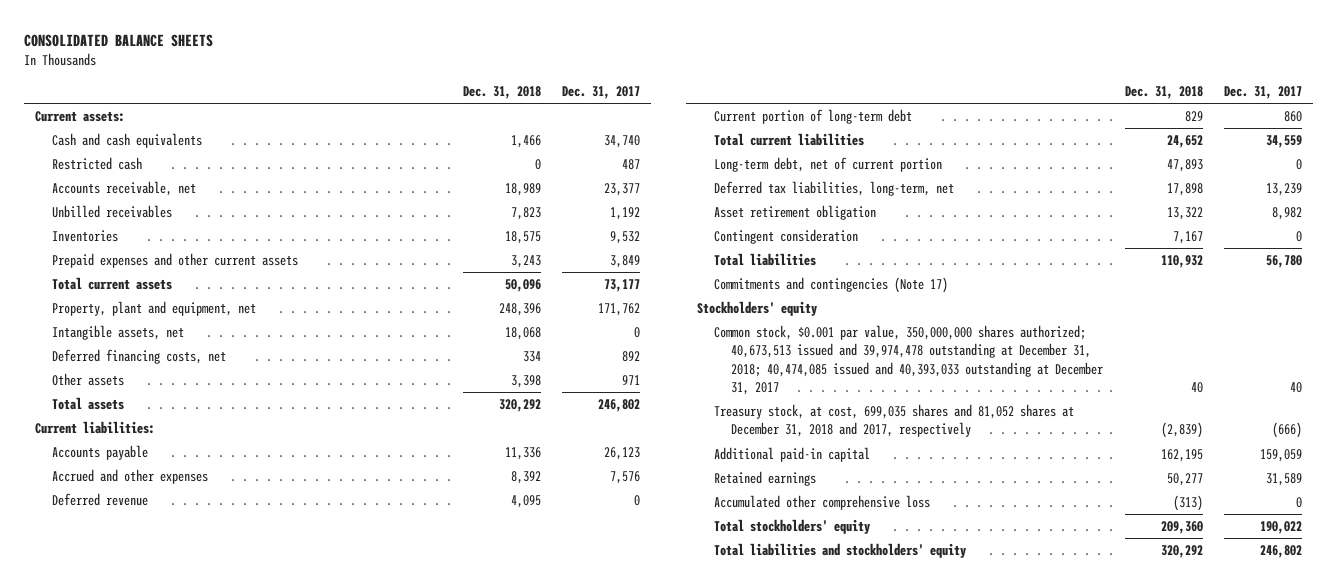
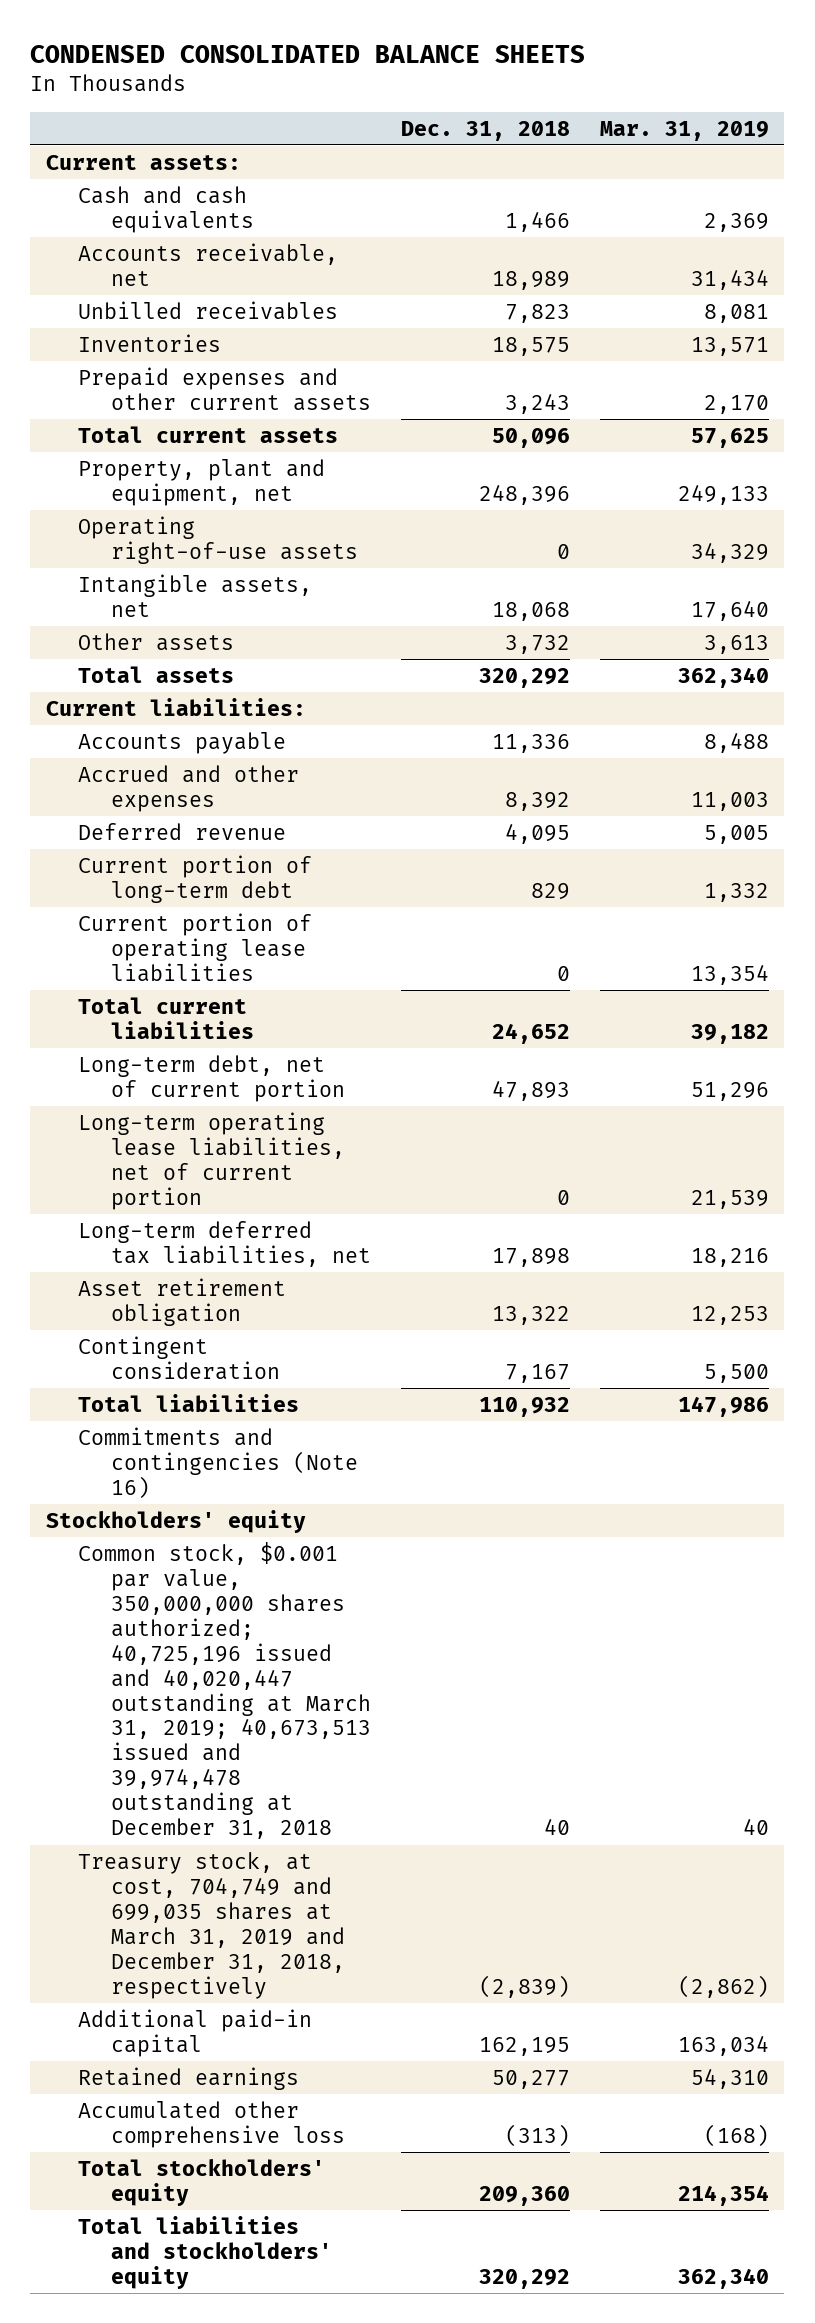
[23,33,213,47] CONSOLIDATED BALANCE SHEETS -> [30,44,586,63] CONDENSED CONSOLIDATED BALANCE SHEETS
[562,85,641,99] Dec. 31, 2017 -> none
none -> [599,120,769,141] Mar. 31, 2019
[51,157,142,171] Restricted cash -> none
none -> [78,515,358,564] Operating right-of-use assets
[51,349,226,365] Deferred financing costs, net -> none
[510,375,541,389] 3,398 -> [504,634,570,654] 3,732
none -> [78,912,313,982] Current portion of operating lease liabilities
none -> [78,1111,345,1210] Long-term operating lease liabilities, net of current portion
[714,181,955,197] Deferred tax liabilities, long-term, net -> [78,1220,371,1267] Long-term deferred tax liabilities, net
[714,277,949,294] Commitments and contingencies (Note 17) -> [78,1426,358,1499] Commitments and contingencies (Note 16)
[714,325,1104,395] Common stock, $0.001 par value, 350,000,000 shares authorized; 40,673,513 issued and 39,974,478 outstanding at December 31, 2018; 40,474,085 issued and 40,393,033 outstanding at December 31, 2017 -> [78,1541,371,1840] Common stock, $0.001 par value, 350,000,000 shares authorized; 40,725,196 issued and 40,020,447 outstanding at March 31, 2019; 40,673,513 issued and 39,974,478 outstanding at December 31, 2018
[714,404,1075,438] Treasury stock, at cost, 699,035 shares and 81,052 shares at December 31, 2018 and 2017, respectively -> [78,1851,345,1999] Treasury stock, at cost, 704,749 and 699,035 shares at March 31, 2019 and December 31, 2018, respectively

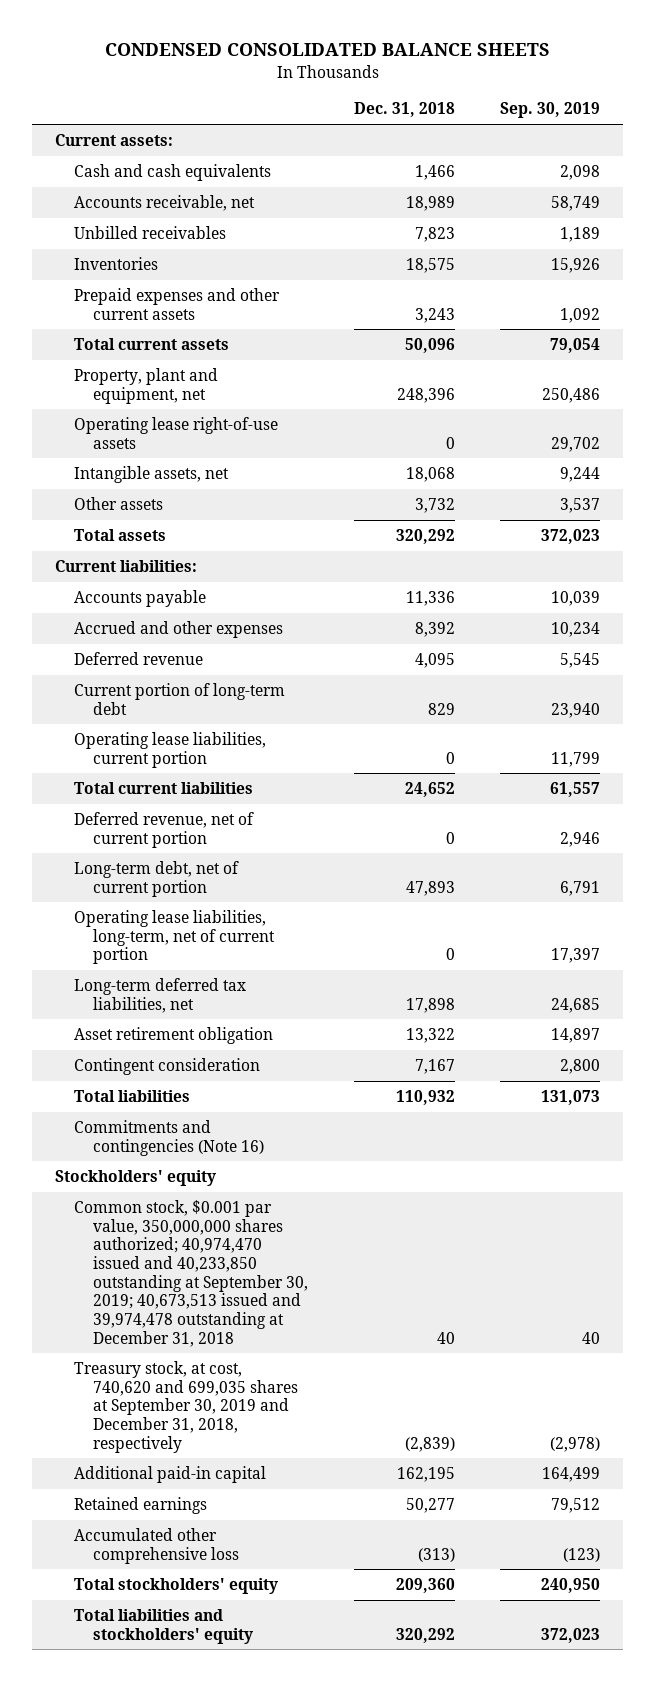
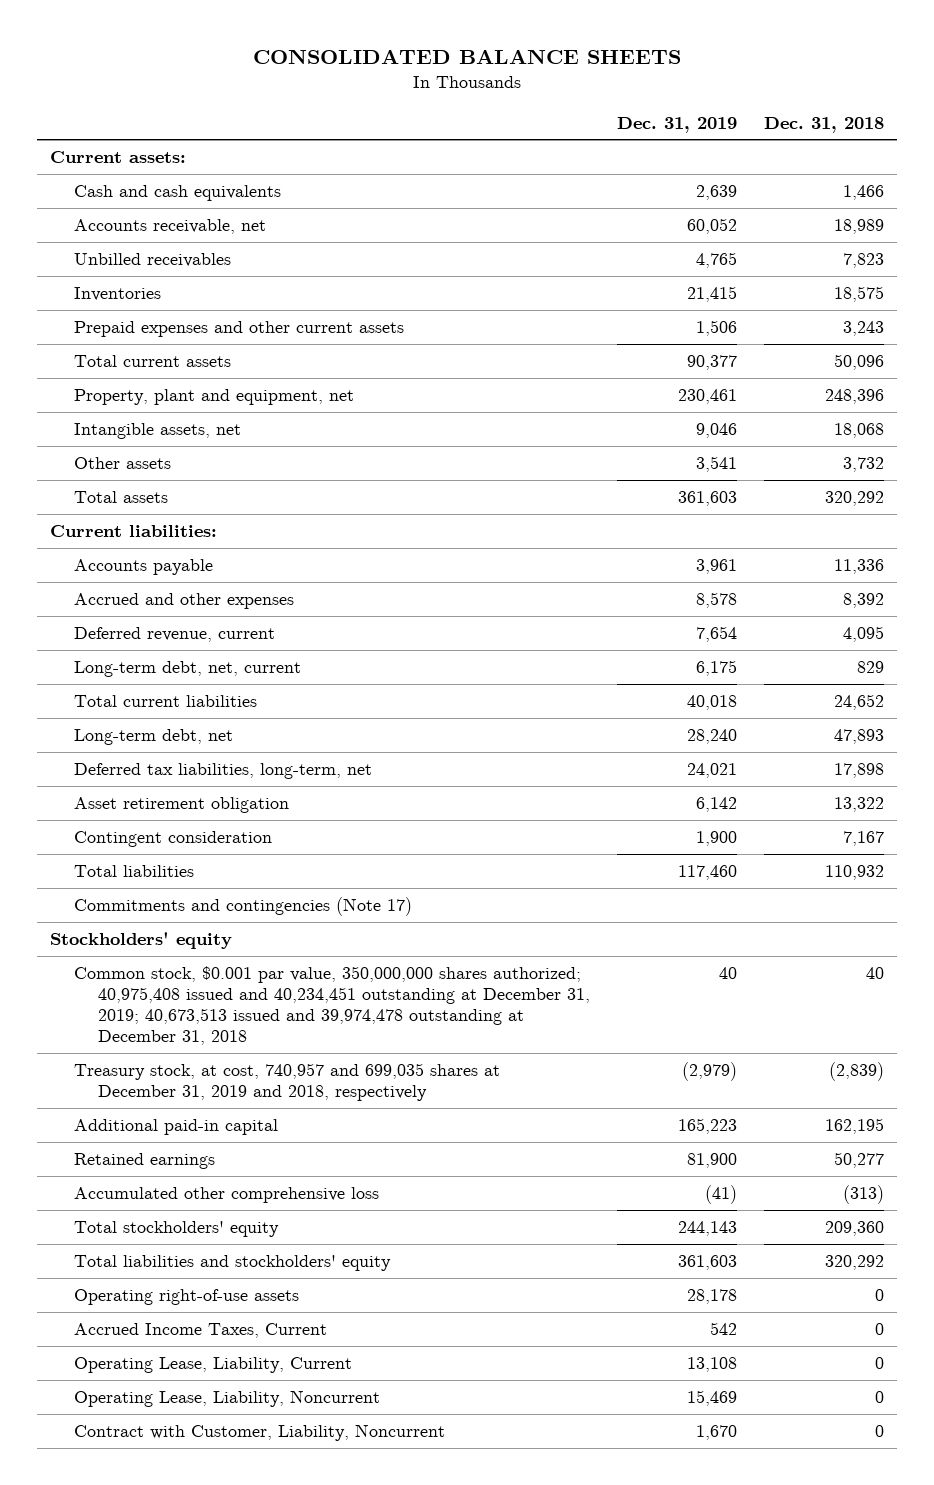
[104,43,550,57] CONDENSED CONSOLIDATED BALANCE SHEETS -> [252,48,681,64] CONSOLIDATED BALANCE SHEETS
[500,102,601,119] Sep. 30, 2019 -> none
none -> [617,116,738,133] Dec. 31, 2019
[74,417,279,449] Operating lease right-of-use assets -> none
[74,732,267,768] Operating lease liabilities, current portion -> none
[74,652,204,666] Deferred revenue -> [74,627,276,643] Deferred revenue, current
[74,683,286,715] Current portion of long-term debt -> [74,661,302,678] Long-term debt, net, current
[74,812,255,848] Deferred revenue, net of current portion -> none
[74,910,276,965] Operating lease liabilities, long-term, net of current portion -> none
[74,861,240,897] Long-term debt, net of current portion -> [74,729,234,746] Long-term debt, net
[74,978,247,1013] Long-term deferred tax liabilities, net -> [74,763,373,780] Deferred tax liabilities, long-term, net
[74,1120,265,1156] Commitments and contingencies (Note 16) -> [74,897,413,917] Commitments and contingencies (Note 17)
[74,1200,309,1347] Common stock, $0.001 par value, 350,000,000 shares authorized; 40,974,470 issued and 40,233,850 outstanding at September 30, 2019; 40,673,513 issued and 39,974,478 outstanding at December 31, 2018 -> [74,966,591,1046] Common stock, $0.001 par value, 350,000,000 shares authorized; 40,975,408 issued and 40,234,451 outstanding at December 31, 2019; 40,673,513 issued and 39,974,478 outstanding at December 31, 2018
[74,1361,299,1453] Treasury stock, at cost, 740,620 and 699,035 shares at September 30, 2019 and December 31, 2018, respectively -> [74,1063,501,1102] Treasury stock, at cost, 740,957 and 699,035 shares at December 31, 2019 and 2018, respectively
none -> [74,1289,300,1306] Operating right-of-use assets
none -> [74,1323,328,1339] Accrued Income Taxes, Current
none -> [74,1357,353,1374] Operating Lease, Liability, Current
none -> [74,1390,381,1408] Operating Lease, Liability, Noncurrent
none -> [74,1424,446,1442] Contract with Customer, Liability, Noncurrent

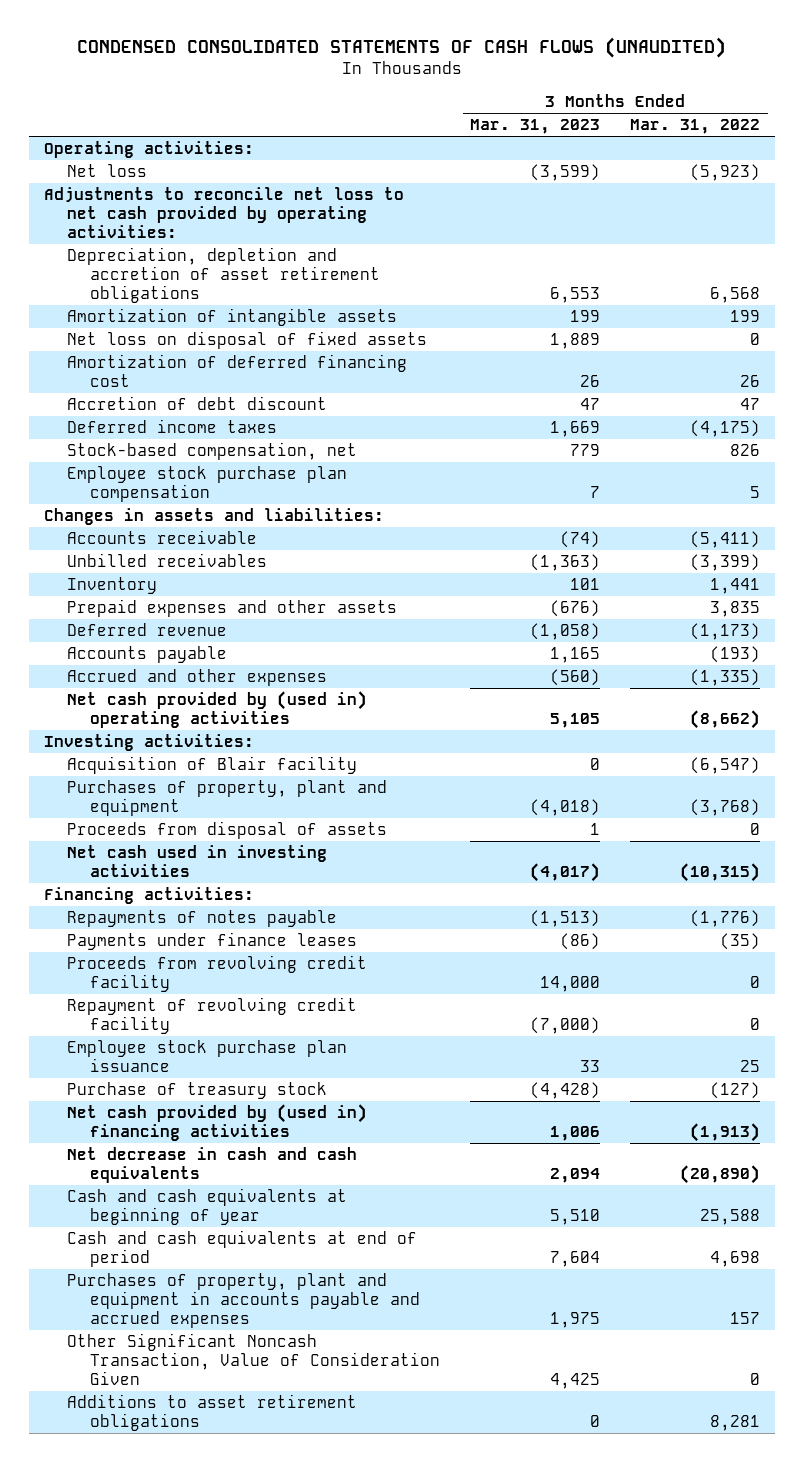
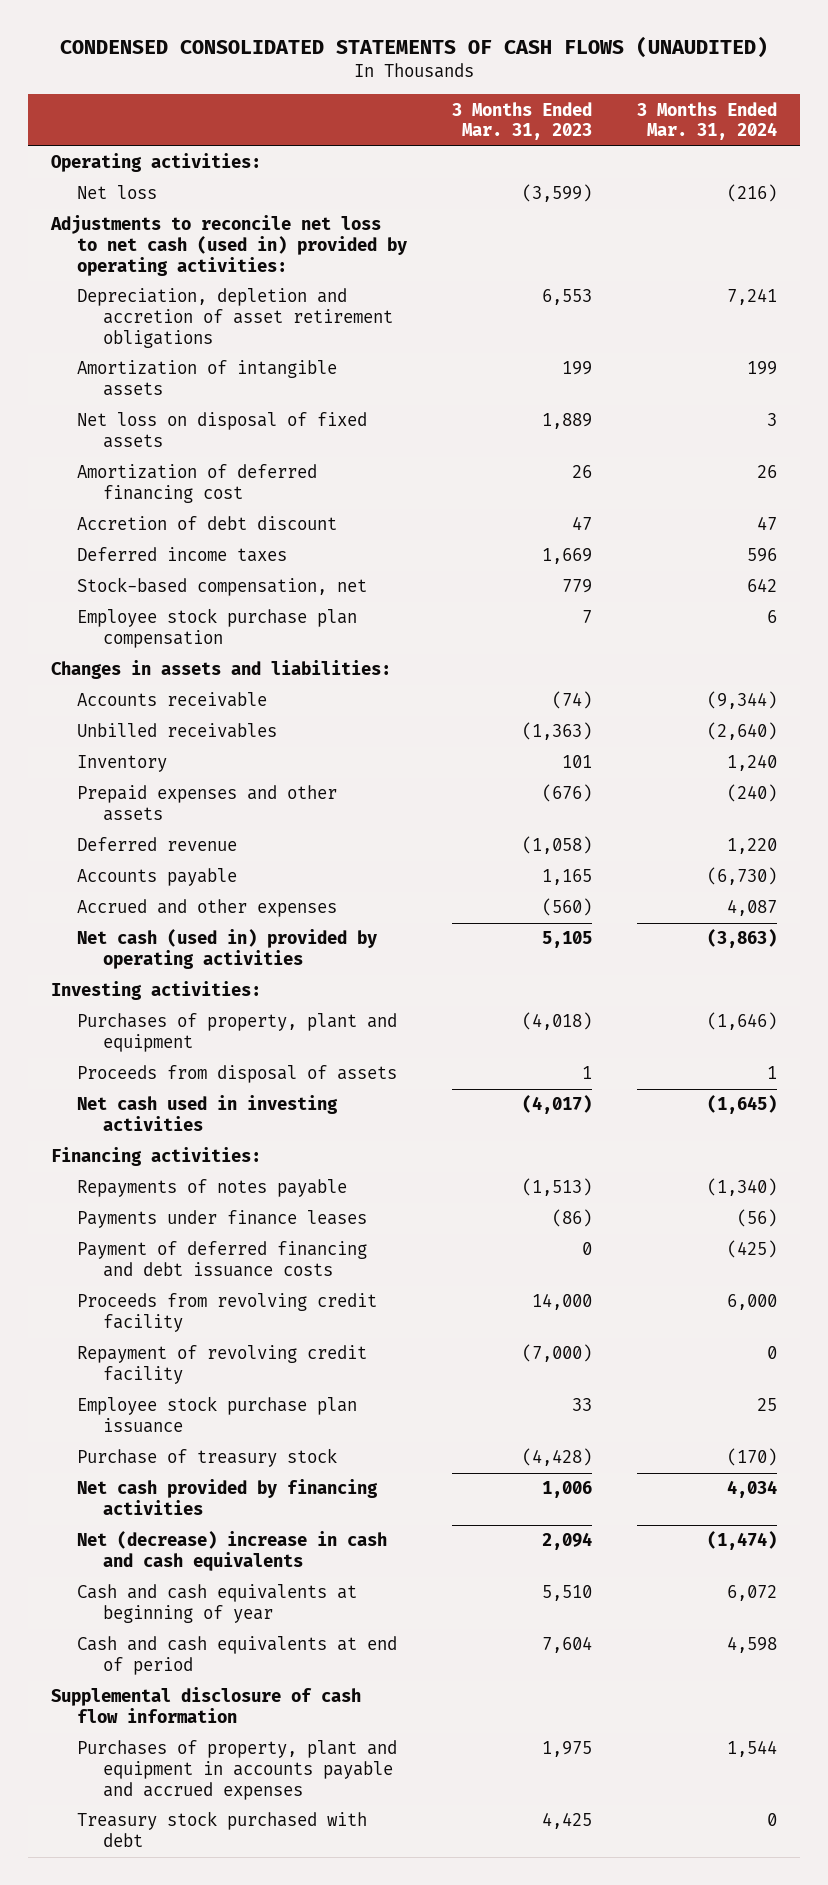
[630,119,761,135] Mar. 31, 2022 -> none
none -> [637,101,778,141] 3 Months Ended Mar. 31, 2024
[43,187,404,238] Adjustments to reconcile net loss to net cash provided by operating activities: -> [49,215,407,276] Adjustments to reconcile net loss to net cash (used in) provided by operating activities:
[66,691,367,728] Net cash provided by (used in) operating activities -> [76,929,377,970] Net cash (used in) provided by operating activities
[66,756,357,775] Acquisition of Blair facility -> none
none -> [76,1241,367,1278] Payment of deferred financing and debt issuance costs
[66,1104,367,1141] Net cash provided by (used in) financing activities -> [76,1479,378,1516] Net cash provided by financing activities
[66,1147,357,1183] Net decrease in cash and cash equivalents -> [76,1531,387,1572] Net (decrease) increase in cash and cash equivalents
none -> [50,1687,361,1724] Supplemental disclosure of cash flow information
[66,1394,357,1431] Additions to asset retirement obligations -> none
[66,1333,440,1385] Other Significant Noncash Transaction, Value of Consideration Given -> [76,1811,367,1848] Treasury stock purchased with debt

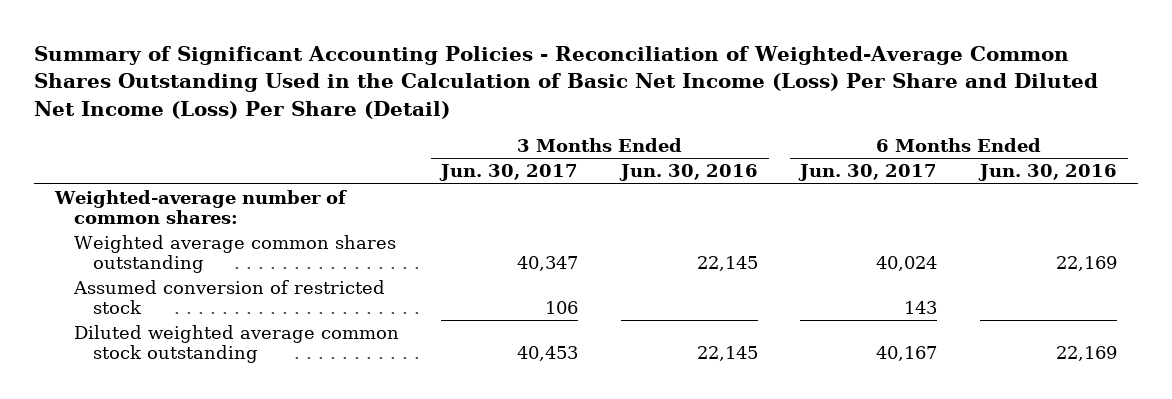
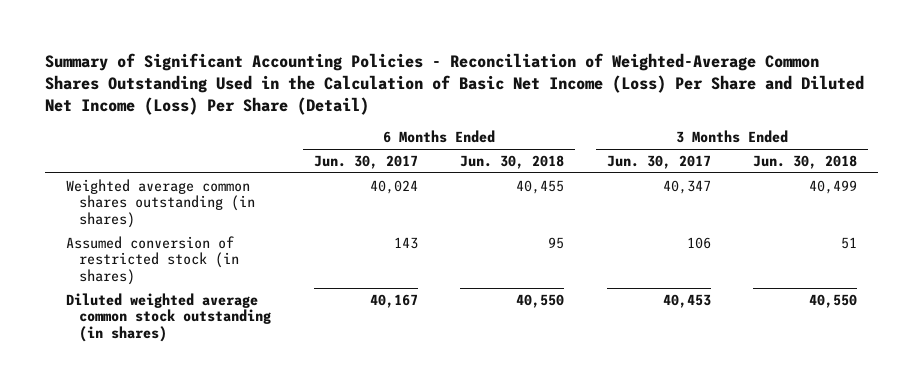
[618,164,758,182] Jun. 30, 2016 -> none
[977,164,1117,182] Jun. 30, 2016 -> none
none -> [460,155,565,170] Jun. 30, 2018
none -> [753,155,858,170] Jun. 30, 2018
[54,189,348,225] Weighted-average number of common shares: -> none
[73,234,396,274] Weighted average common shares outstanding -> [66,178,256,228] Weighted average common shares outstanding (in shares)
[72,279,385,315] Assumed conversion of restricted stock -> [66,235,240,285] Assumed conversion of restricted stock (in shares)
[73,324,399,364] Diluted weighted average common stock outstanding -> [66,292,272,342] Diluted weighted average common stock outstanding (in shares)

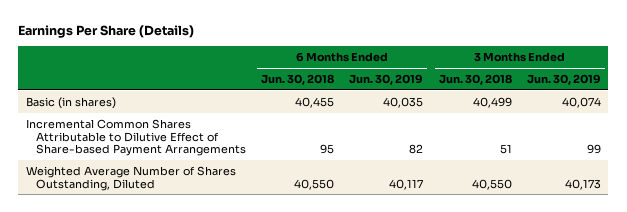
[44,52,864,116] Summary of Significant Accounting Policies - Reconciliation of Weighted-Average Common Shares Outstanding Used in the Calculation of Basic Net Income (Loss) Per Share and Diluted Net Income (Loss) Per Share (Detail) -> [18,25,195,39] Earnings Per Share (Details)
[313,155,418,170] Jun. 30, 2017 -> none
[606,155,711,170] Jun. 30, 2017 -> none
none -> [349,73,424,85] Jun. 30, 2019
none -> [526,73,601,85] Jun. 30, 2019
[66,178,256,228] Weighted average common shares outstanding (in shares) -> [26,96,117,109] Basic (in shares)
[66,235,240,285] Assumed conversion of restricted stock (in shares) -> [26,118,247,157] Incremental Common Shares Attributable to Dilutive Effect of Share-based Payment Arrangements
[66,292,272,342] Diluted weighted average common stock outstanding (in shares) -> [26,165,237,191] Weighted Average Number of Shares Outstanding, Diluted

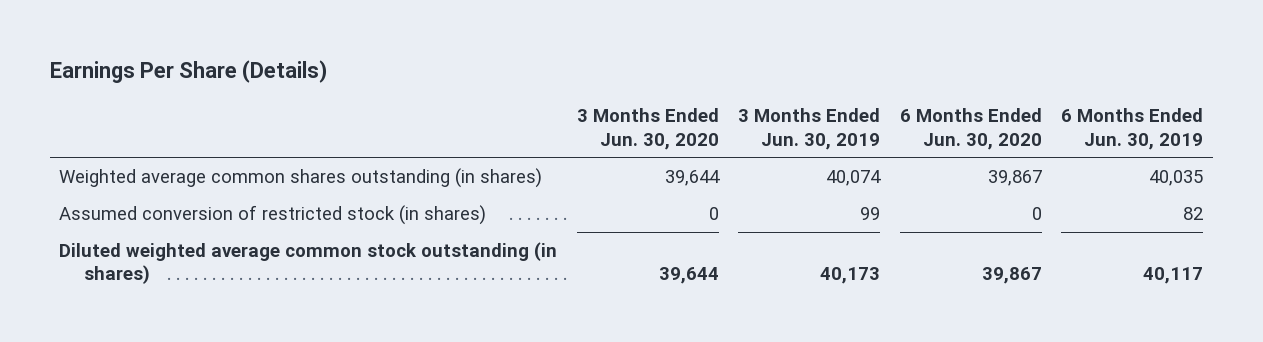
[261,73,335,85] Jun. 30, 2018 -> none
[438,73,512,85] Jun. 30, 2018 -> none
none -> [576,108,719,150] 3 Months Ended Jun. 30, 2020
none -> [899,108,1042,150] 6 Months Ended Jun. 30, 2020
[26,96,117,109] Basic (in shares) -> [59,168,543,189] Weighted average common shares outstanding (in shares)
[26,118,247,157] Incremental Common Shares Attributable to Dilutive Effect of Share-based Payment Arrangements -> [59,205,487,226] Assumed conversion of restricted stock (in shares)
[26,165,237,191] Weighted Average Number of Shares Outstanding, Diluted -> [59,242,558,285] Diluted weighted average common stock outstanding (in shares)

